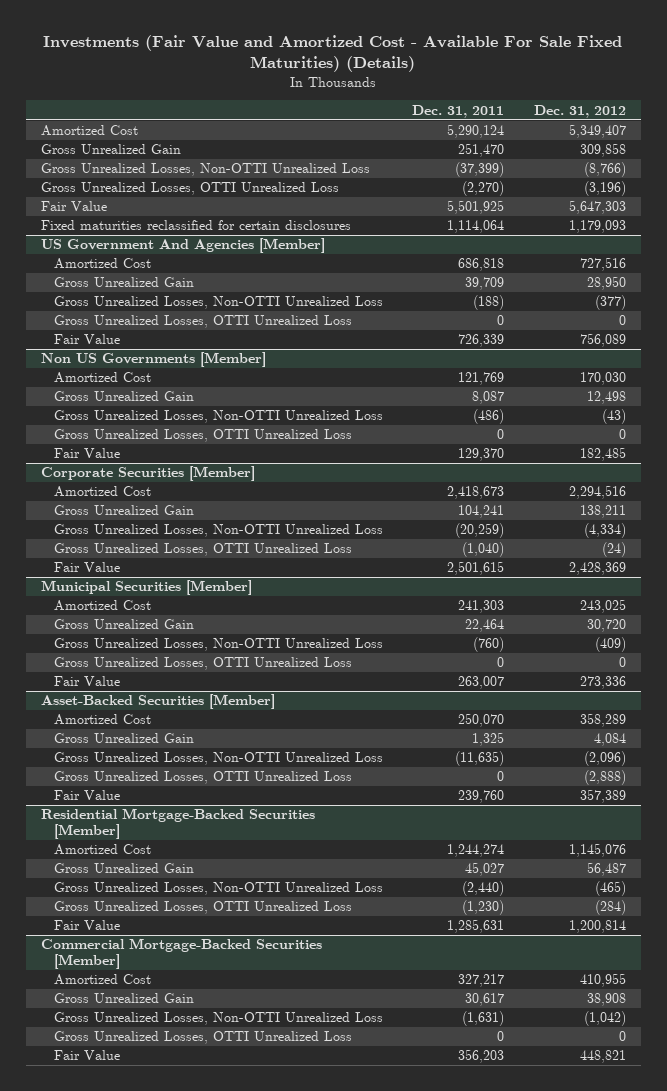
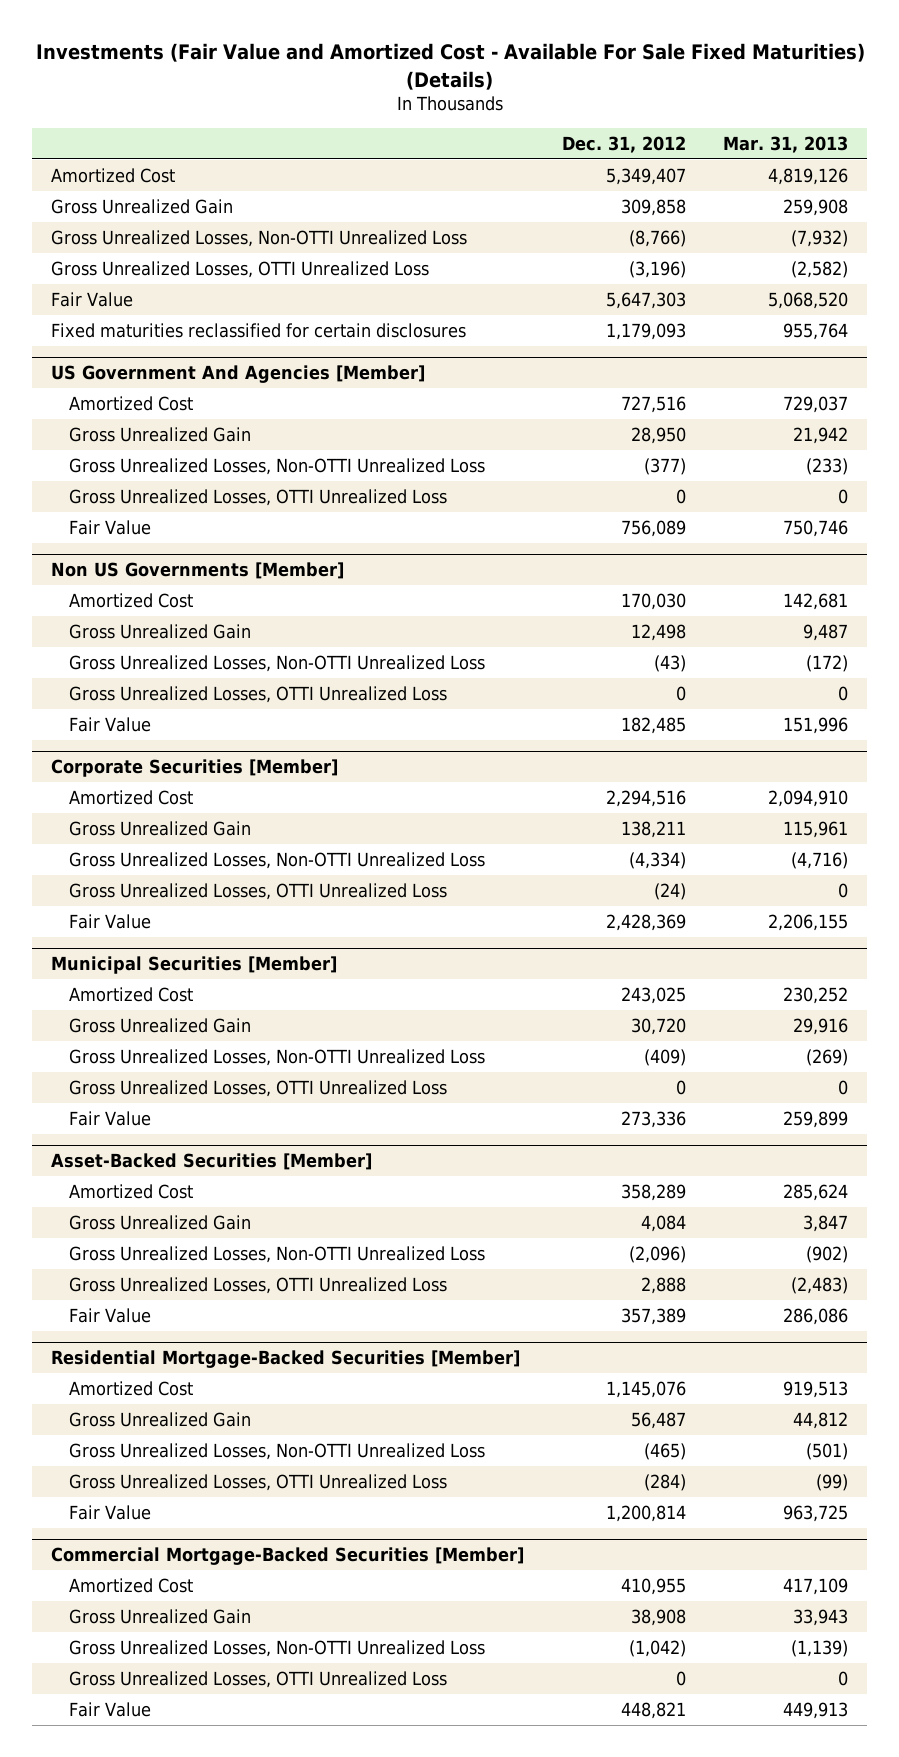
[412,104,505,118] Dec. 31, 2011 -> none
none -> [723,135,849,153] Mar. 31, 2013
[584,770,627,786] (2,888) -> [640,1276,686,1294] 2,888

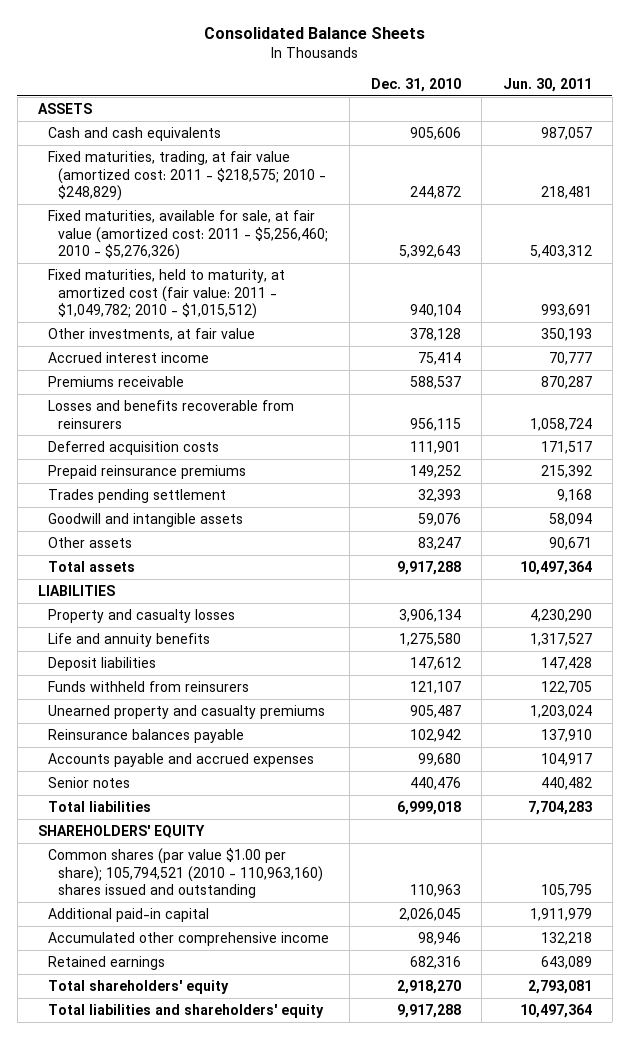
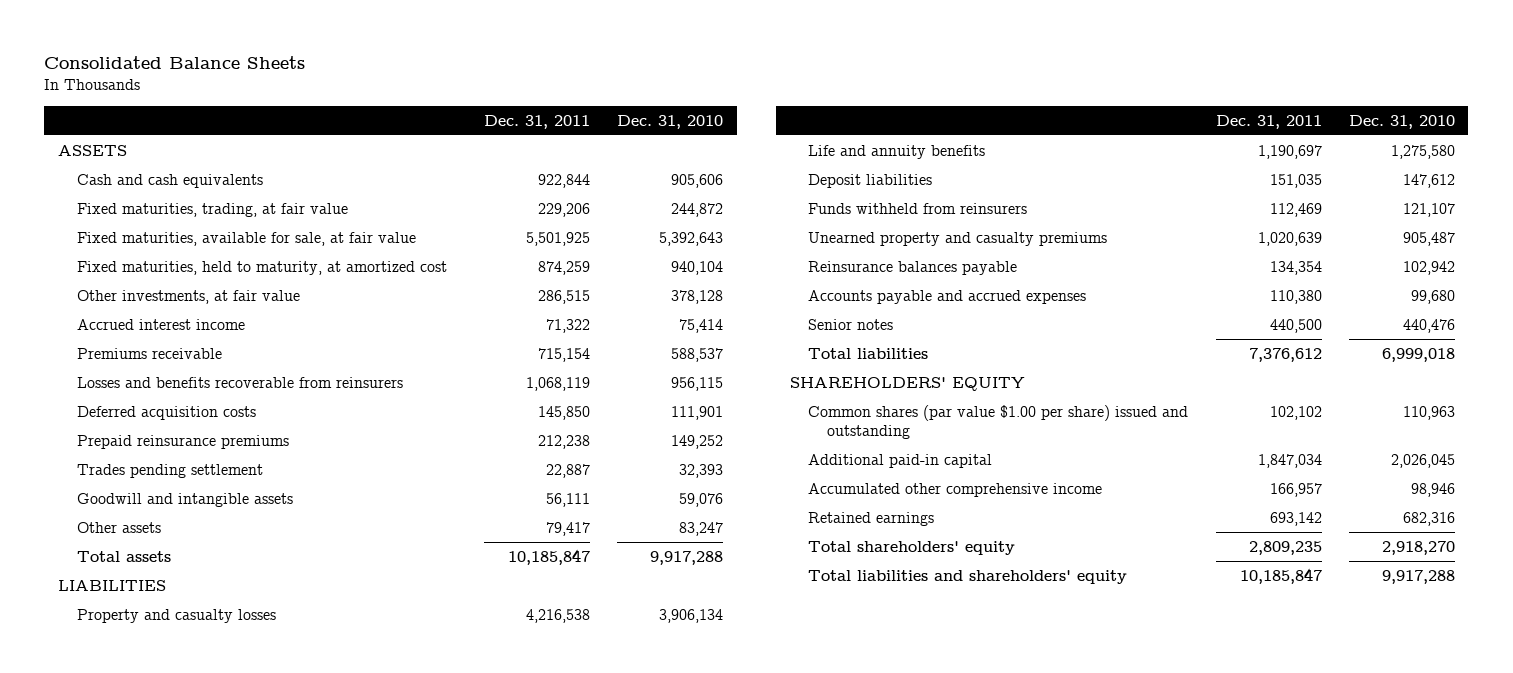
[502,77,592,92] Jun. 30, 2011 -> none
none -> [483,115,590,130] Dec. 31, 2011
[47,150,326,202] Fixed maturities, trading, at fair value (amortized cost: 2011 - $218,575; 2010 - $248,829) -> [76,202,348,217] Fixed maturities, trading, at fair value
[47,209,328,261] Fixed maturities, available for sale, at fair value (amortized cost: 2011 - $5,256,460; 2010 - $5,276,326) -> [76,231,416,246] Fixed maturities, available for sale, at fair value
[47,268,285,320] Fixed maturities, held to maturity, at amortized cost (fair value: 2011 - $1,049,782; 2010 - $1,015,512) -> [76,260,447,275] Fixed maturities, held to maturity, at amortized cost
[47,847,323,899] Common shares (par value $1.00 per share); 105,794,521 (2010 - 110,963,160) shares issued and outstanding -> [808,404,1189,440] Common shares (par value $1.00 per share) issued and outstanding

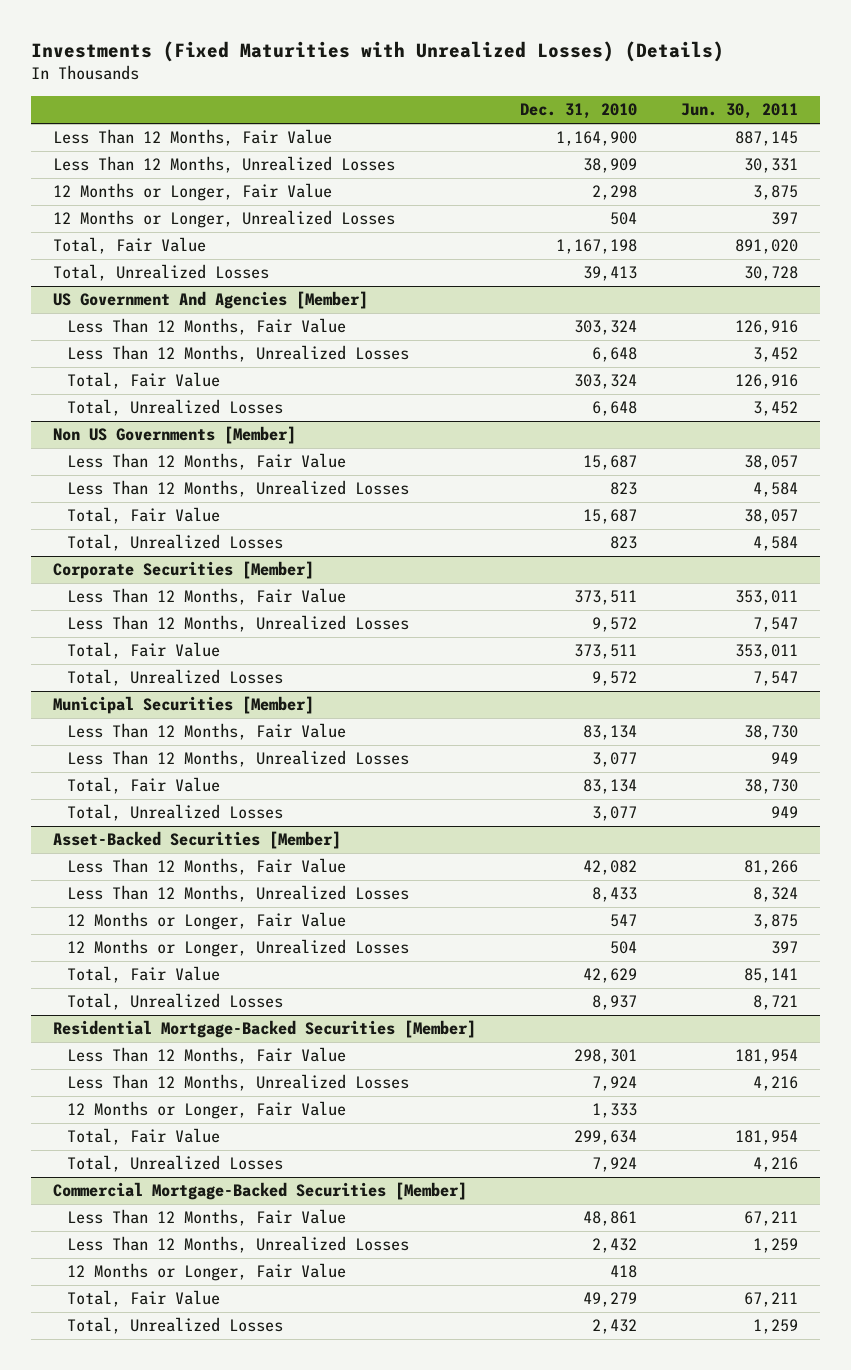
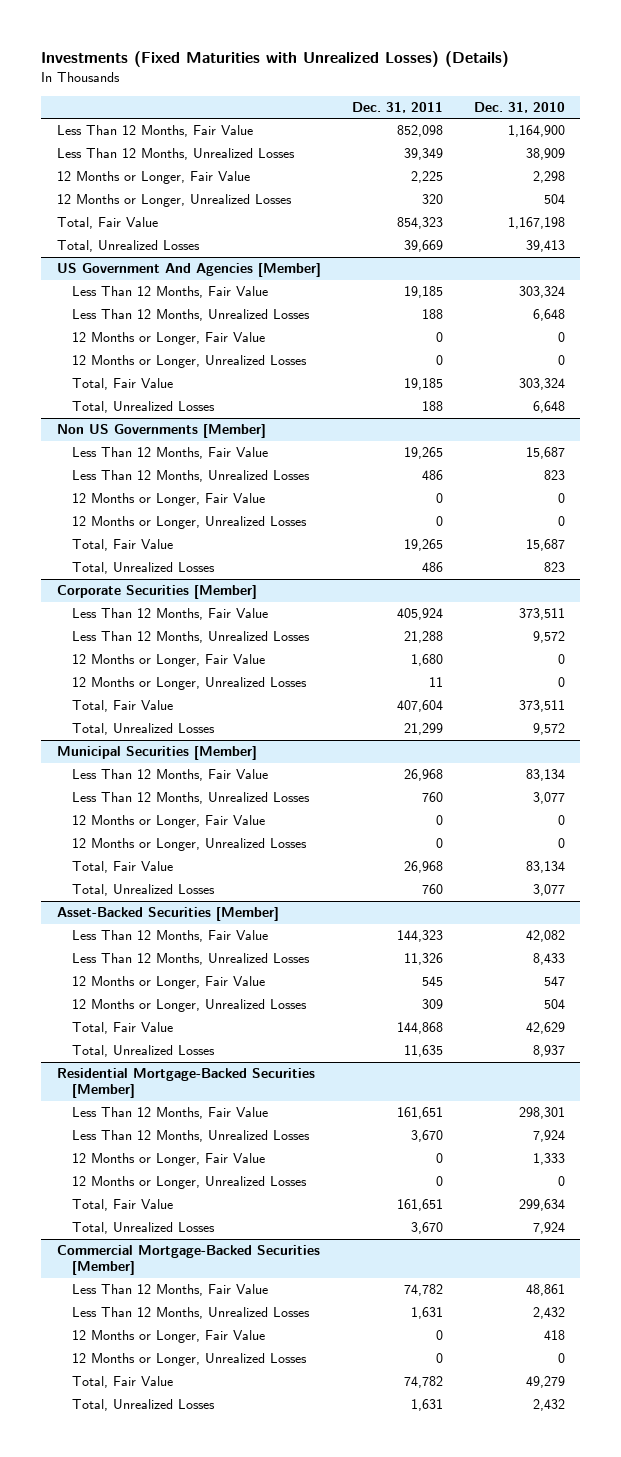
[680,103,798,120] Jun. 30, 2011 -> none
none -> [351,101,443,113] Dec. 31, 2011
none -> [71,332,265,346] 12 Months or Longer, Fair Value
none -> [71,355,307,369] 12 Months or Longer, Unrealized Losses
none -> [71,493,265,507] 12 Months or Longer, Fair Value
none -> [71,516,307,530] 12 Months or Longer, Unrealized Losses
none -> [71,654,265,668] 12 Months or Longer, Fair Value
none -> [71,677,307,691] 12 Months or Longer, Unrealized Losses
none -> [71,815,265,829] 12 Months or Longer, Fair Value
none -> [71,838,307,852] 12 Months or Longer, Unrealized Losses
none -> [71,1176,307,1190] 12 Months or Longer, Unrealized Losses
none -> [71,1353,307,1367] 12 Months or Longer, Unrealized Losses

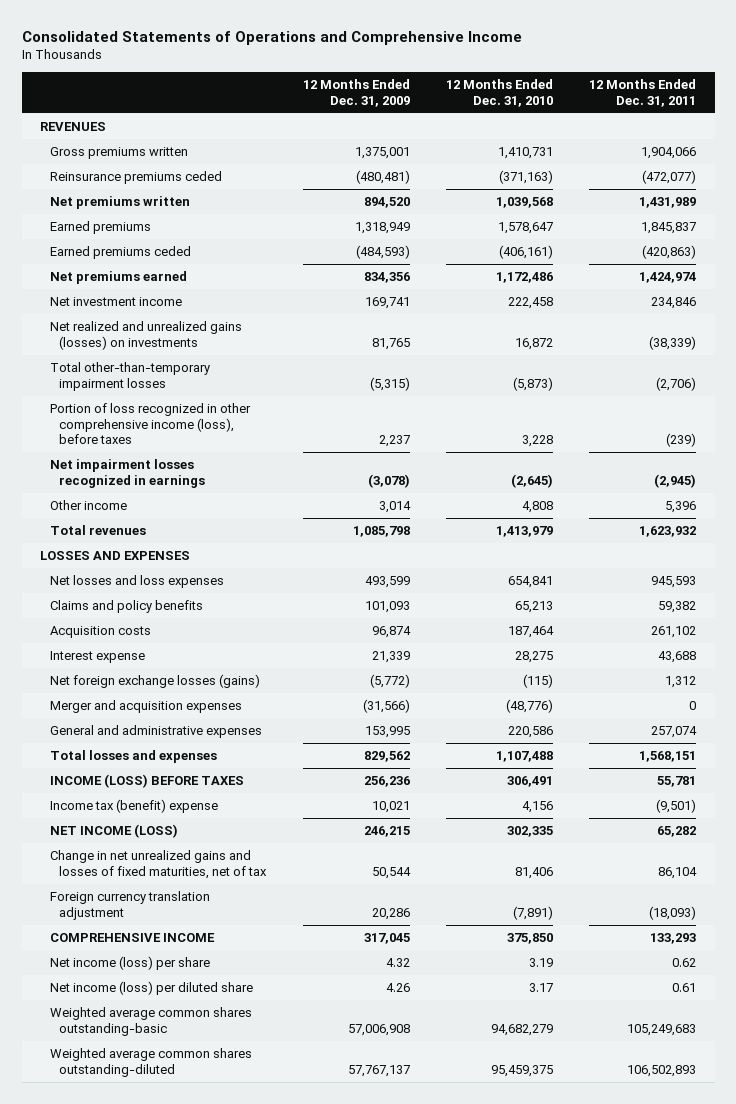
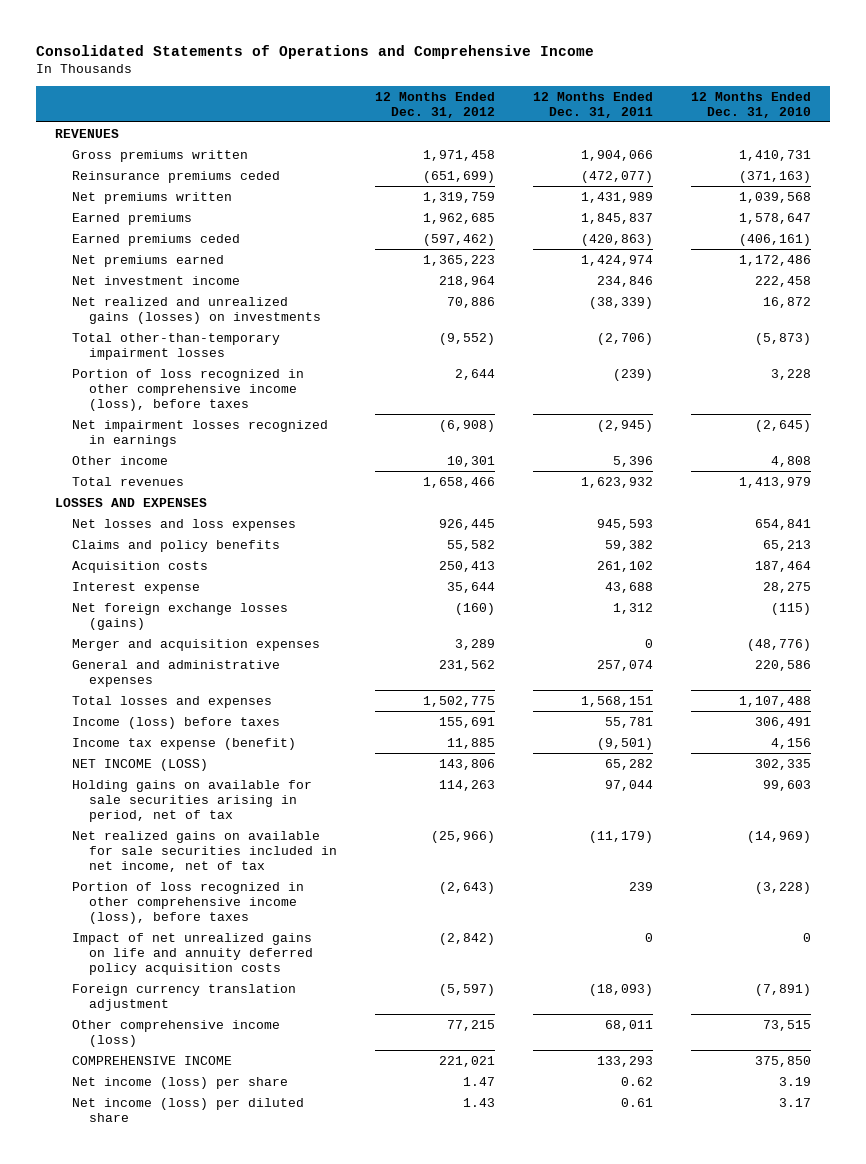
[302,79,410,107] 12 Months Ended Dec. 31, 2009 -> none
none -> [375,91,496,118] 12 Months Ended Dec. 31, 2012
[49,774,244,789] INCOME (LOSS) BEFORE TAXES -> [71,716,280,729] Income (loss) before taxes
[49,799,218,814] Income tax (benefit) expense -> [71,737,296,750] Income tax expense (benefit)
[49,850,268,879] Change in net unrealized gains and losses of fixed maturities, net of tax -> [71,779,312,823] Holding gains on available for sale securities arising in period, net of tax
[515,866,554,879] 81,406 -> [763,779,812,791] 99,603
[658,866,698,879] 86,104 -> [605,779,654,791] 97,044
none -> [71,830,338,873] Net realized gains on available for sale securities included in net income, net of tax
none -> [71,881,304,925] Portion of loss recognized in other comprehensive income (loss), before taxes
none -> [71,932,314,976] Impact of net unrealized gains on life and annuity deferred policy acquisition costs
none -> [71,1019,280,1047] Other comprehensive income (loss)
[49,1007,252,1036] Weighted average common shares outstanding-basic -> none
[49,1048,252,1077] Weighted average common shares outstanding-diluted -> none

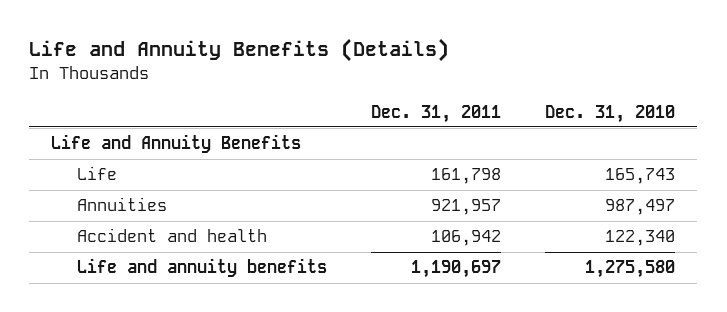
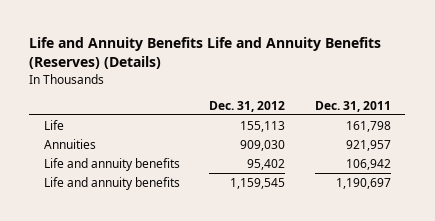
[29,37,450,62] Life and Annuity Benefits (Details) -> [29,37,382,70] Life and Annuity Benefits Life and Annuity Benefits (Reserves) (Details)
[545,104,676,123] Dec. 31, 2010 -> none
none -> [209,100,286,112] Dec. 31, 2012
[51,134,302,154] Life and Annuity Benefits -> none
[76,228,267,243] Accident and health -> [43,157,180,171] Life and annuity benefits

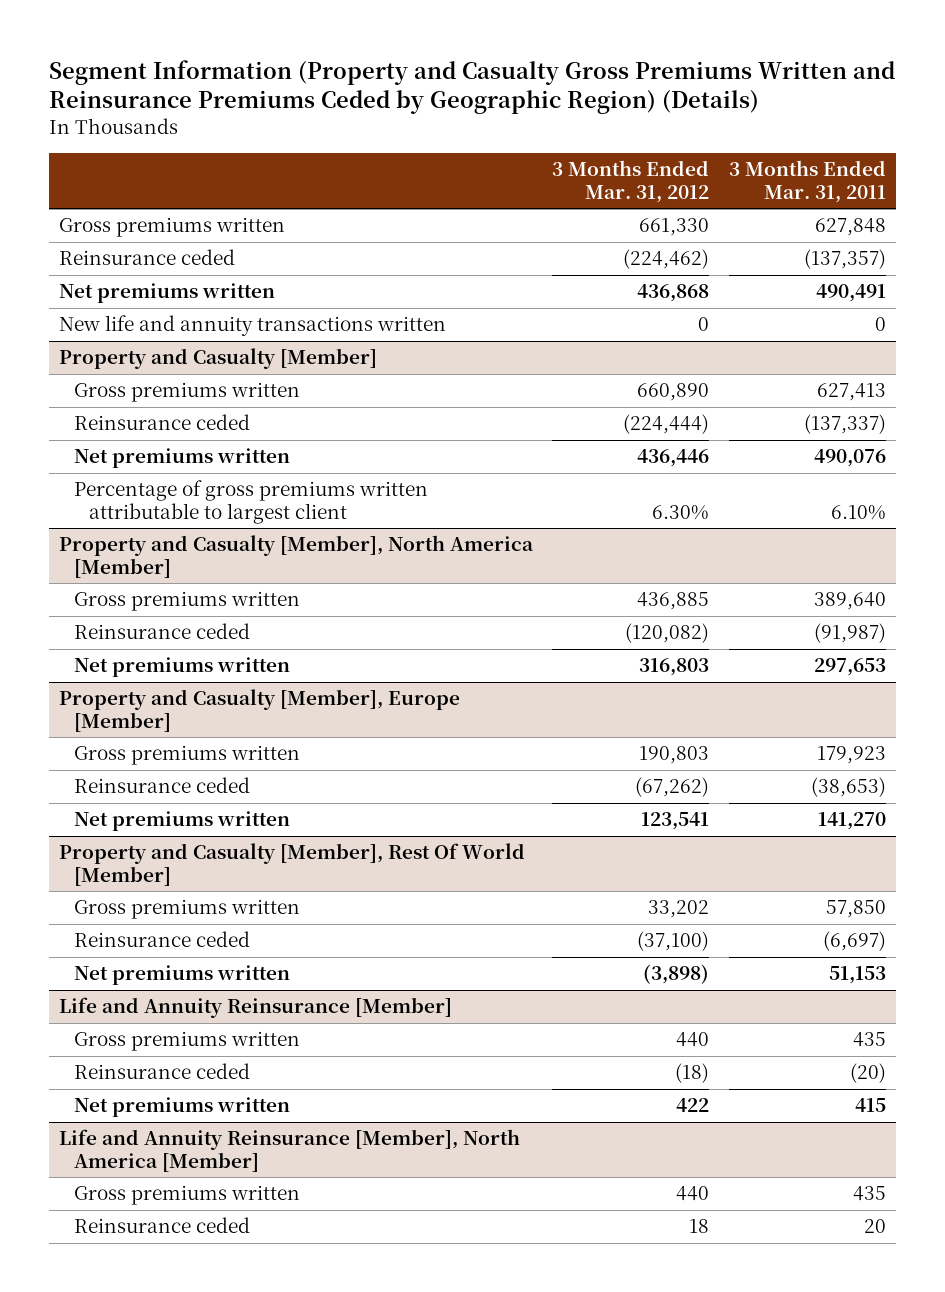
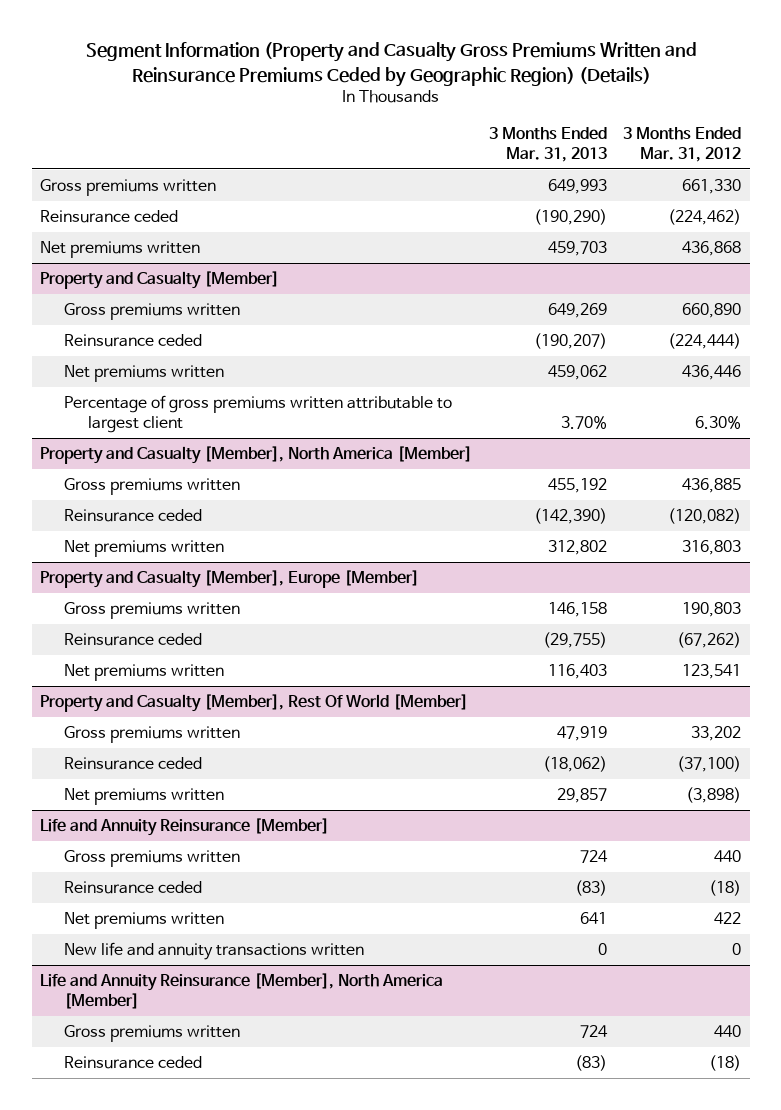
[728,160,886,203] 3 Months Ended Mar. 31, 2011 -> none
none -> [488,127,607,163] 3 Months Ended Mar. 31, 2013
[58,315,446,337] New life and annuity transactions written -> none
none -> [64,942,365,961] New life and annuity transactions written
[689,1219,710,1234] 18 -> [709,1055,742,1072] (18)

